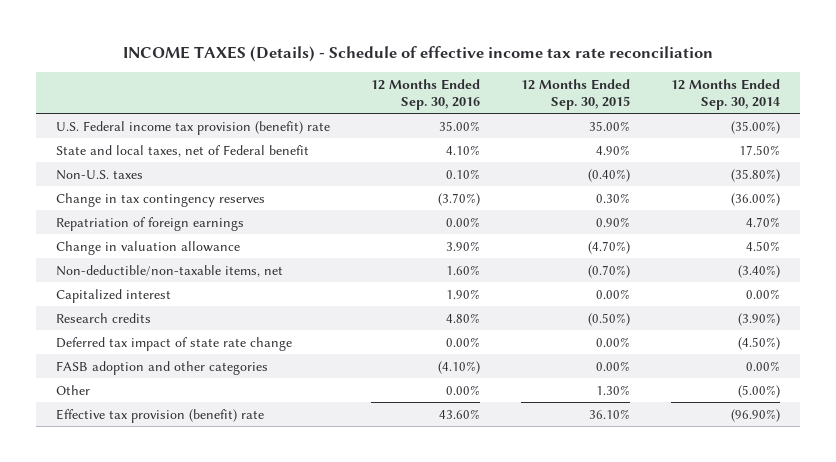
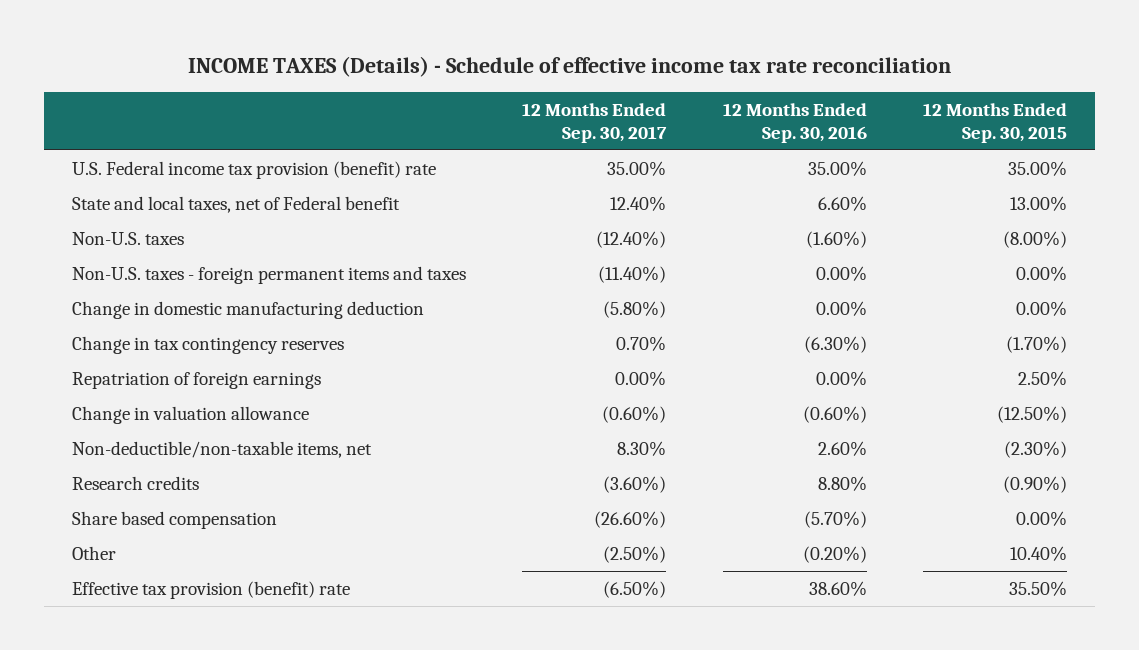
[670,78,780,110] 12 Months Ended Sep. 30, 2014 -> none
none -> [522,102,668,143] 12 Months Ended Sep. 30, 2017
[56,288,172,303] Capitalized interest -> none
[56,336,293,351] Deferred tax impact of state rate change -> none
[56,360,269,375] FASB adoption and other categories -> none
[446,144,481,155] 4.10% -> [817,195,867,211] 6.60%
[595,144,630,155] 4.90% -> [1009,195,1067,211] 13.00%
[446,168,481,179] 0.10% -> [805,230,867,248] (1.60%)
[587,168,630,182] (0.40%) -> [1002,230,1067,248] (8.00%)
none -> [72,265,467,284] Non-U.S. taxes - foreign permanent items and taxes
none -> [72,300,425,319] Change in domestic manufacturing deduction
[438,192,481,206] (3.70%) -> [803,335,867,353] (6.30%)
[595,192,630,203] 0.30% -> [1005,335,1067,353] (1.70%)
[595,216,630,227] 0.90% -> [1017,370,1067,386] 2.50%
[446,240,481,251] 3.90% -> [802,405,867,423] (0.60%)
[587,240,630,254] (4.70%) -> [996,405,1067,423] (12.50%)
[446,264,481,275] 1.60% -> [817,440,867,456] 2.60%
[587,264,630,278] (0.70%) -> [1003,440,1067,458] (2.30%)
[446,312,481,323] 4.80% -> [817,475,867,491] 8.80%
[587,312,630,326] (0.50%) -> [1002,475,1067,493] (0.90%)
none -> [72,510,278,529] Share based compensation
[446,384,481,395] 0.00% -> [802,545,867,563] (0.20%)
[595,384,630,395] 1.30% -> [1009,545,1067,561] 10.40%
[439,408,481,419] 43.60% -> [808,580,867,596] 38.60%
[588,408,630,419] 36.10% -> [1008,580,1067,596] 35.50%

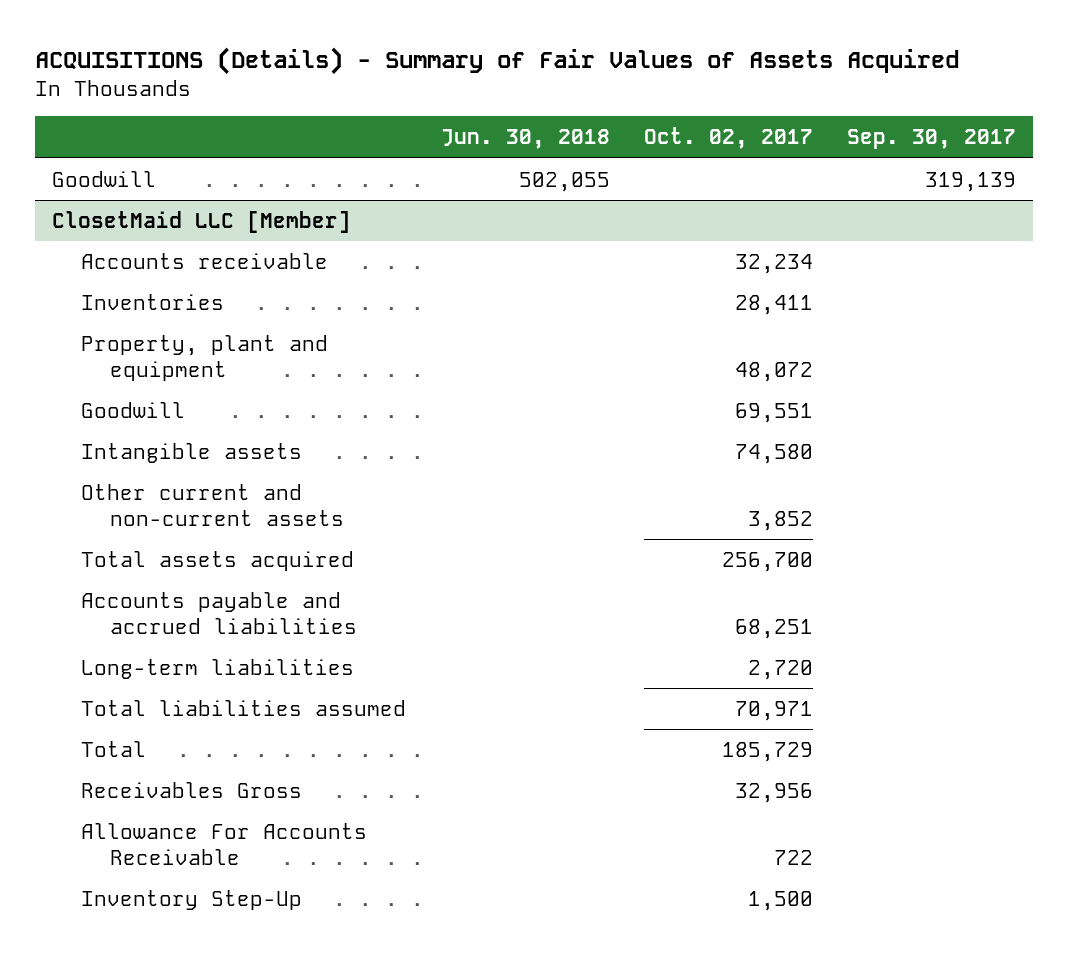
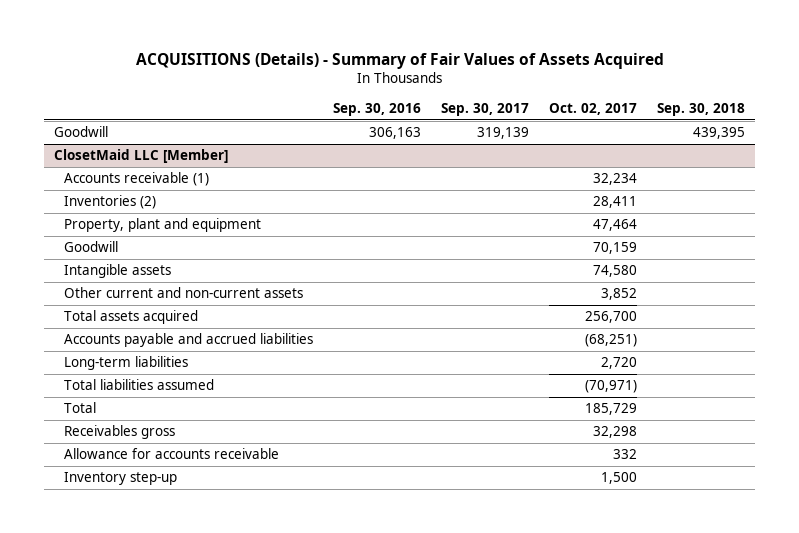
[440,129,610,150] Jun. 30, 2018 -> none
none -> [332,103,421,117] Sep. 30, 2016
none -> [656,103,745,117] Sep. 30, 2018
[81,252,329,269] Accounts receivable -> [64,172,210,187] Accounts receivable (1)
[81,293,225,310] Inventories -> [64,195,157,210] Inventories (2)
[734,361,813,382] 48,072 -> [592,219,637,232] 47,464
[734,402,813,423] 69,551 -> [592,242,637,255] 70,159
[734,618,813,639] 68,251 -> [584,334,637,348] (68,251)
[734,700,813,721] 70,971 -> [584,380,637,394] (70,971)
[81,781,303,798] Receivables Gross -> [64,425,176,440] Receivables gross
[734,782,813,803] 32,956 -> [592,426,637,439] 32,298
[81,822,368,865] Allowance For Accounts Receivable -> [64,448,280,460] Allowance for accounts receivable
[773,849,813,865] 722 -> [612,449,637,460] 332
[81,889,303,910] Inventory Step-Up -> [64,472,178,486] Inventory step-up

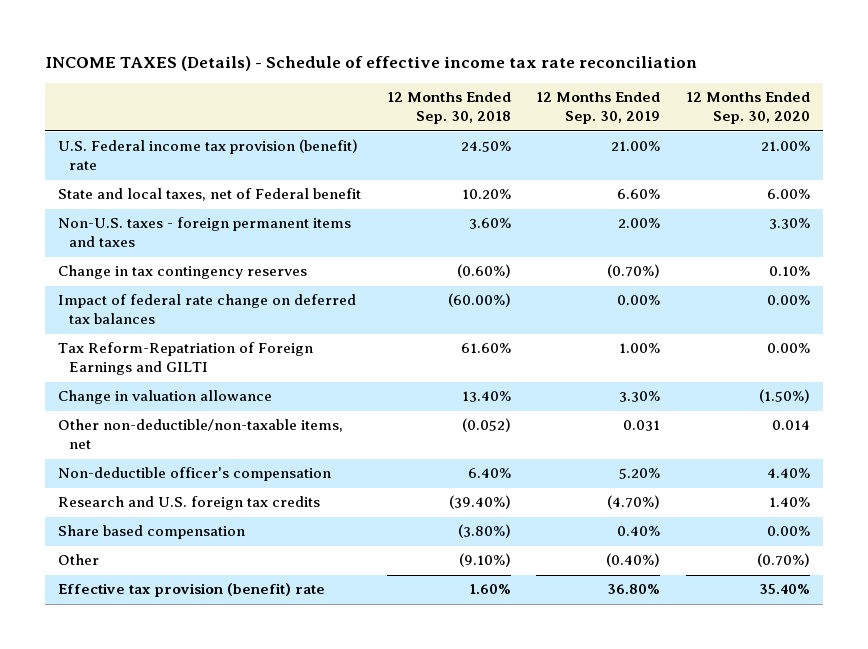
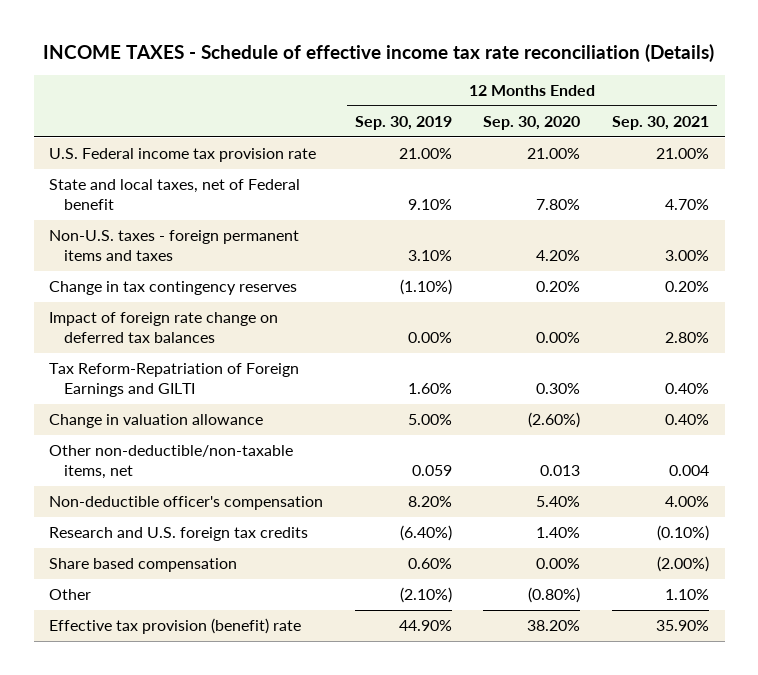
[45,56,698,72] INCOME TAXES (Details) - Schedule of effective income tax rate reconciliation -> [43,43,715,62] INCOME TAXES - Schedule of effective income tax rate reconciliation (Details)
[386,92,511,125] 12 Months Ended Sep. 30, 2018 -> none
none -> [611,116,709,131] Sep. 30, 2021
[57,139,358,171] U.S. Federal income tax provision (benefit) rate -> [49,148,317,163] U.S. Federal income tax provision rate
[617,189,661,200] 6.60% -> [407,198,452,210] 9.10%
[767,189,811,200] 6.00% -> [536,198,581,210] 7.80%
[618,218,661,229] 2.00% -> [407,249,452,261] 3.10%
[769,218,811,230] 3.30% -> [536,249,581,261] 4.20%
[607,264,661,279] (0.70%) -> [399,279,452,296] (1.10%)
[769,266,811,277] 0.10% -> [536,281,581,293] 0.20%
[57,294,356,325] Impact of federal rate change on deferred tax balances -> [49,312,279,343] Impact of foreign rate change on deferred tax balances
[619,343,661,354] 1.00% -> [407,382,452,394] 1.60%
[767,343,811,354] 0.00% -> [536,382,581,394] 0.30%
[619,391,661,403] 3.30% -> [407,414,452,426] 5.00%
[759,389,811,404] (1.50%) -> [528,412,581,429] (2.60%)
[623,420,661,432] 0.031 -> [411,464,452,476] 0.059
[772,420,811,431] 0.014 -> [540,464,581,476] 0.013
[619,468,661,480] 5.20% -> [407,496,452,508] 8.20%
[767,468,811,479] 4.40% -> [536,496,581,508] 5.40%
[607,495,661,510] (4.70%) -> [399,525,452,542] (6.40%)
[617,526,661,537] 0.40% -> [407,558,452,570] 0.60%
[606,553,661,568] (0.40%) -> [399,587,452,604] (2.10%)
[757,553,811,568] (0.70%) -> [528,587,581,604] (0.80%)
[607,584,661,595] 36.80% -> [398,620,452,632] 44.90%
[759,584,811,595] 35.40% -> [527,620,581,632] 38.20%

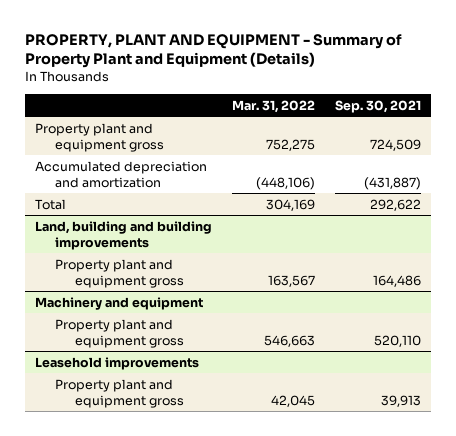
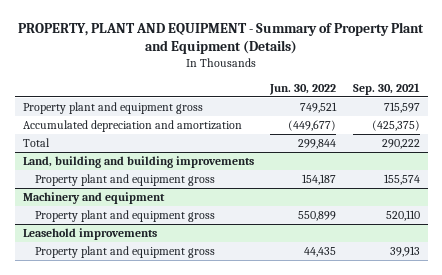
[232,99,316,113] Mar. 31, 2022 -> none
none -> [269,84,337,96] Jun. 30, 2022
[369,138,421,151] 724,509 -> [383,101,420,113] 715,597
[363,176,421,190] (431,887) -> [371,119,420,131] (425,375)
[369,198,421,211] 292,622 -> [381,138,420,149] 290,222
[372,274,421,287] 164,486 -> [383,173,420,185] 155,574

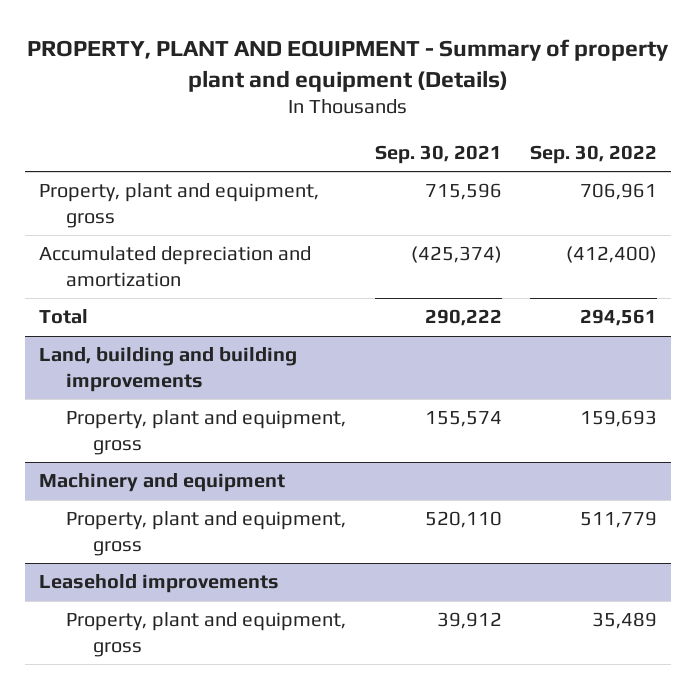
[18,21,425,55] PROPERTY, PLANT AND EQUIPMENT - Summary of Property Plant and Equipment (Details) -> [27,38,670,92] PROPERTY, PLANT AND EQUIPMENT - Summary of property plant and equipment (Details)
[269,84,337,96] Jun. 30, 2022 -> none
none -> [530,144,658,164] Sep. 30, 2022
[22,101,203,114] Property plant and equipment gross -> [39,183,320,228] Property, plant and equipment, gross
[383,101,420,113] 715,597 -> [424,183,502,201] 715,596
[371,119,420,131] (425,375) -> [410,246,502,264] (425,374)
[34,173,215,186] Property plant and equipment gross -> [66,410,347,455] Property, plant and equipment, gross
[34,209,215,222] Property plant and equipment gross -> [66,511,347,556] Property, plant and equipment, gross
[34,245,215,258] Property plant and equipment gross -> [66,612,347,657] Property, plant and equipment, gross
[389,245,420,257] 39,913 -> [436,612,502,630] 39,912

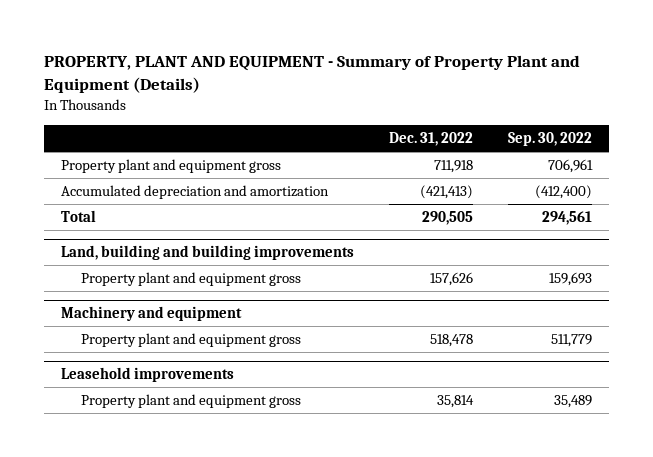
[27,38,670,92] PROPERTY, PLANT AND EQUIPMENT - Summary of property plant and equipment (Details) -> [44,55,581,94] PROPERTY, PLANT AND EQUIPMENT - Summary of Property Plant and Equipment (Details)
[374,144,502,164] Sep. 30, 2021 -> none
none -> [388,132,473,147] Dec. 31, 2022
[39,183,320,228] Property, plant and equipment, gross -> [61,159,282,174] Property plant and equipment gross
[66,410,347,455] Property, plant and equipment, gross -> [80,272,301,287] Property plant and equipment gross
[66,511,347,556] Property, plant and equipment, gross -> [80,333,301,348] Property plant and equipment gross
[66,612,347,657] Property, plant and equipment, gross -> [80,394,301,409] Property plant and equipment gross

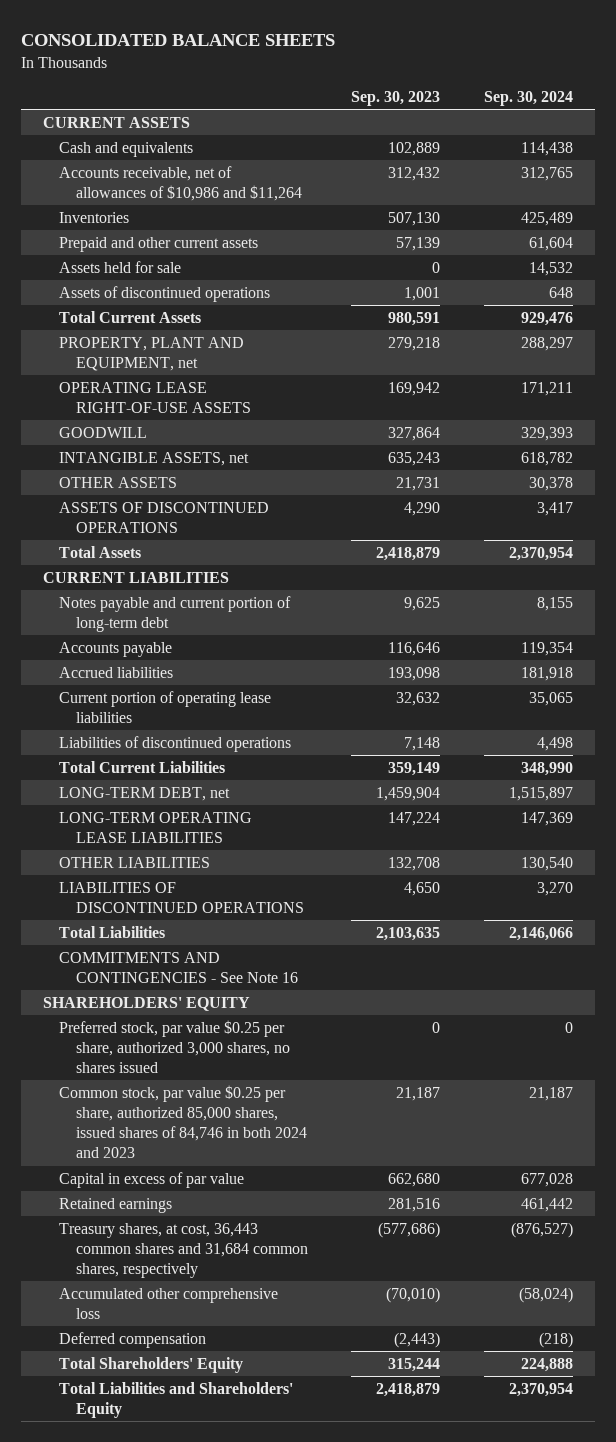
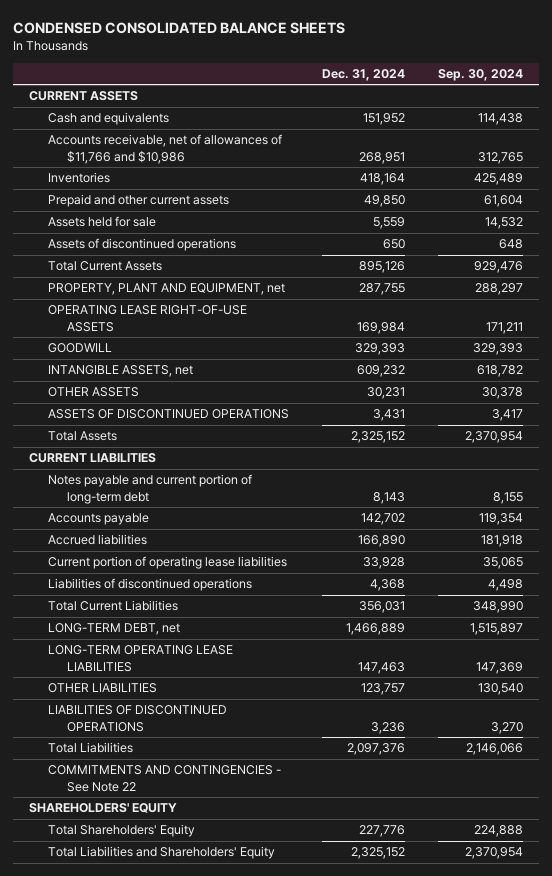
[21,34,336,47] CONSOLIDATED BALANCE SHEETS -> [12,21,345,34] CONDENSED CONSOLIDATED BALANCE SHEETS
[351,90,441,106] Sep. 30, 2023 -> none
none -> [322,68,406,81] Dec. 31, 2024
[59,165,302,201] Accounts receivable, net of allowances of $10,986 and $11,264 -> [48,134,283,164] Accounts receivable, net of allowances of $11,766 and $10,986
[59,951,298,983] COMMITMENTS AND CONTINGENCIES - See Note 16 -> [48,765,282,792] COMMITMENTS AND CONTINGENCIES - See Note 22
[59,1019,290,1074] Preferred stock, par value $0.25 per share, authorized 3,000 shares, no shares issued -> none
[59,1084,307,1159] Common stock, par value $0.25 per share, authorized 85,000 shares, issued shares of 84,746 in both 2024 and 2023 -> none
[59,1171,245,1188] Capital in excess of par value -> none
[59,1197,173,1213] Retained earnings -> none
[59,1222,308,1279] Treasury shares, at cost, 36,443 common shares and 31,684 common shares, respectively -> none
[59,1287,279,1319] Accumulated other comprehensive loss -> none
[59,1331,207,1348] Deferred compensation -> none

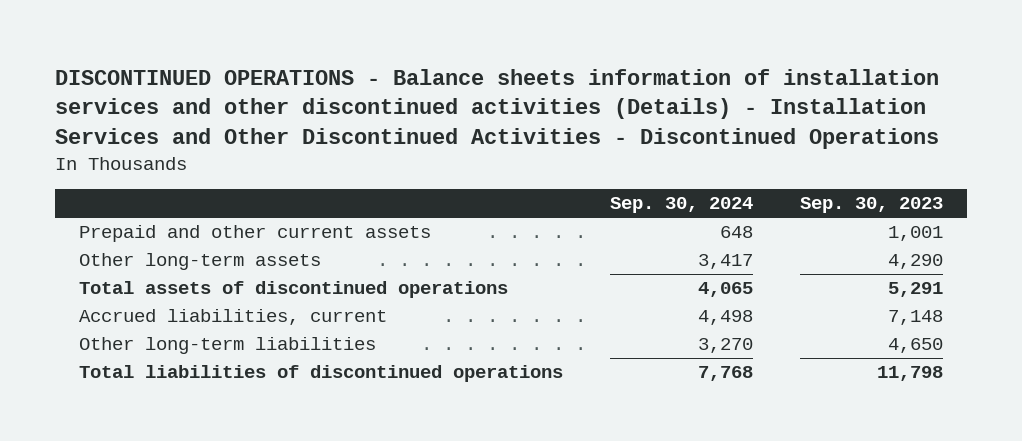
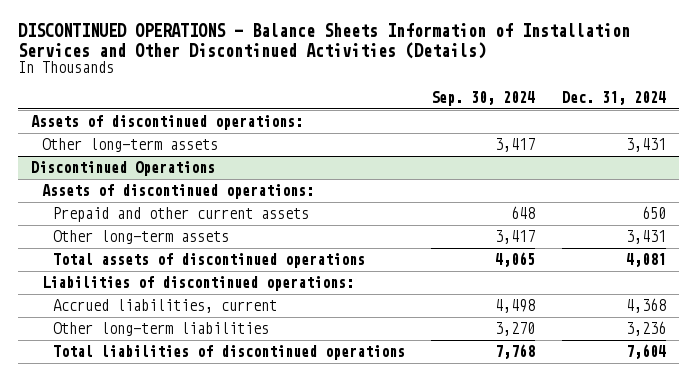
[55,68,940,150] DISCONTINUED OPERATIONS - Balance sheets information of installation services and other discontinued activities (Details) - Installation Services and Other Discontinued Activities - Discontinued Operations -> [18,23,631,59] DISCONTINUED OPERATIONS - Balance Sheets Information of Installation Services and Other Discontinued Activities (Details)
[799,197,943,214] Sep. 30, 2023 -> none
none -> [561,90,666,105] Dec. 31, 2024
none -> [31,115,304,131] Assets of discontinued operations:
none -> [42,138,219,153] Other long-term assets
none -> [31,161,216,177] Discontinued Operations
none -> [42,184,315,200] Assets of discontinued operations:
none -> [42,276,355,292] Liabilities of discontinued operations:

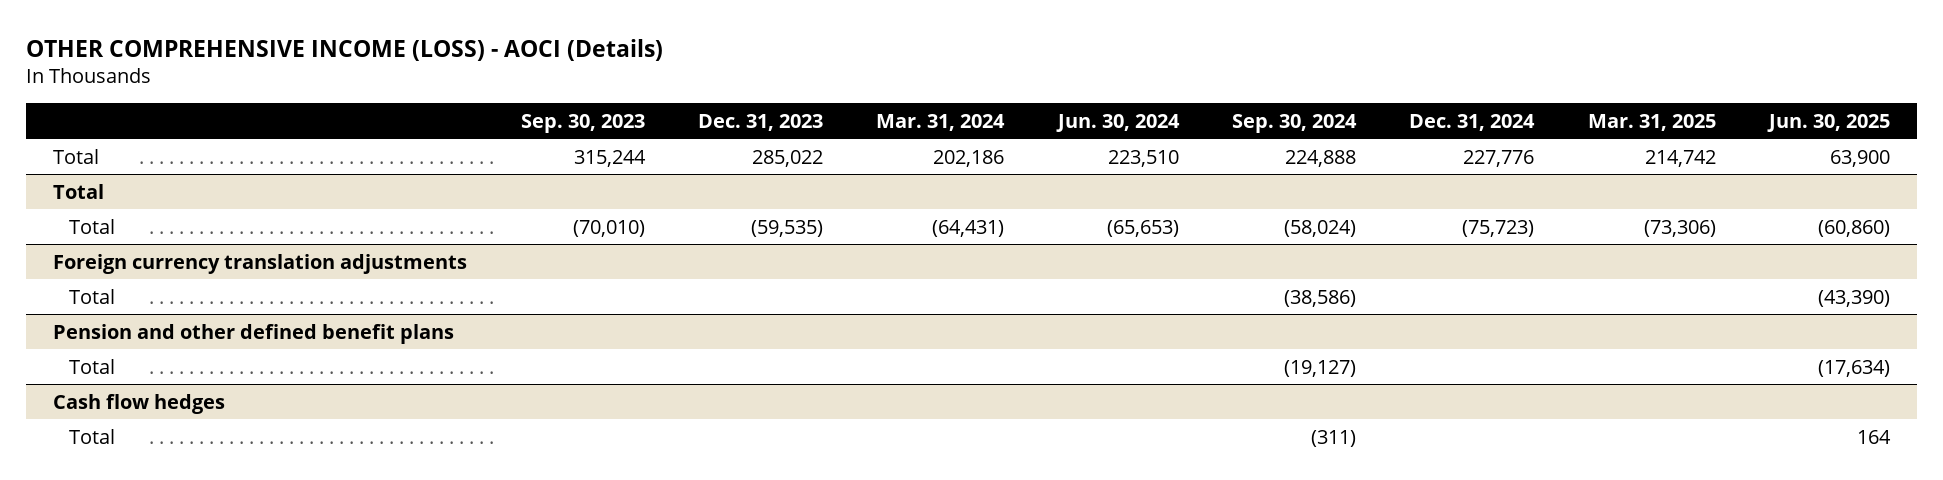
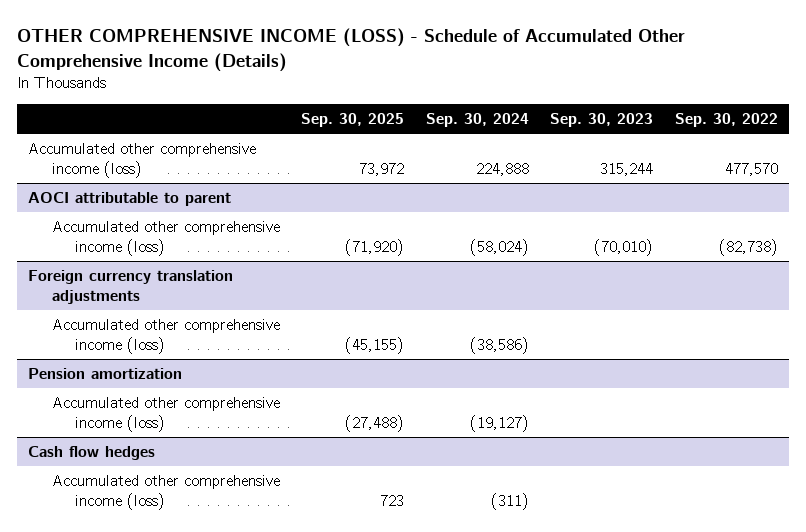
[26,38,664,61] OTHER COMPREHENSIVE INCOME (LOSS) - AOCI (Details) -> [17,27,686,72] OTHER COMPREHENSIVE INCOME (LOSS) - Schedule of Accumulated Other Comprehensive Income (Details)
[697,113,823,131] Dec. 31, 2023 -> none
[876,113,1006,131] Mar. 31, 2024 -> none
[1055,113,1180,132] Jun. 30, 2024 -> none
[1409,113,1536,131] Dec. 31, 2024 -> none
[1587,113,1716,131] Mar. 31, 2025 -> none
[1767,113,1891,132] Jun. 30, 2025 -> none
none -> [301,112,405,127] Sep. 30, 2025
none -> [675,112,779,127] Sep. 30, 2022
[53,148,100,164] Total -> [28,143,257,178] Accumulated other comprehensive income (loss)
[53,183,105,199] Total -> [28,192,232,207] AOCI attributable to parent
[69,218,116,234] Total -> [51,221,280,256] Accumulated other comprehensive income (loss)
[69,288,116,304] Total -> [51,319,280,354] Accumulated other comprehensive income (loss)
[53,323,455,344] Pension and other defined benefit plans -> [28,368,183,380] Pension amortization
[69,358,116,374] Total -> [51,397,280,432] Accumulated other comprehensive income (loss)
[69,428,116,444] Total -> [51,475,280,510] Accumulated other comprehensive income (loss)

